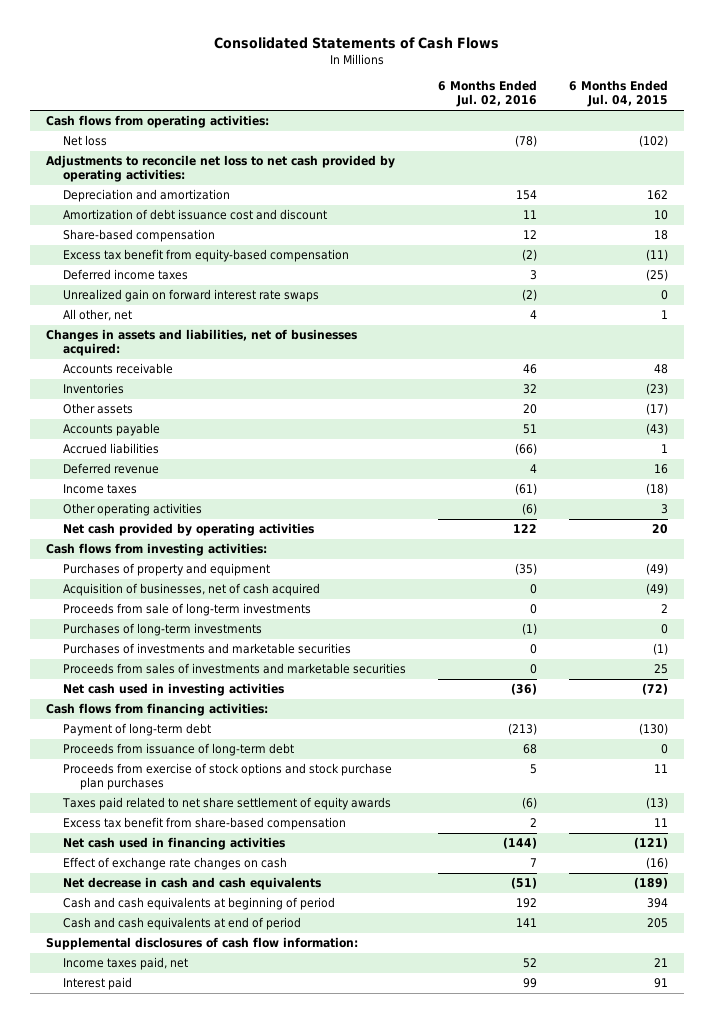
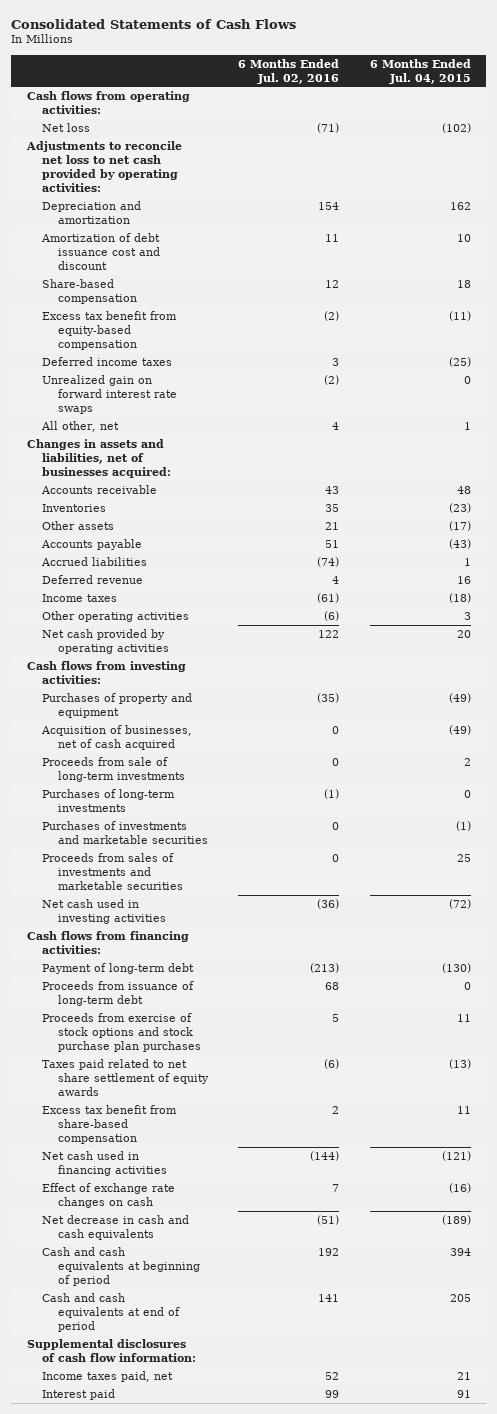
[514,135,537,148] (78) -> [317,122,340,133] (71)
[522,364,537,375] 46 -> [325,485,340,494] 43
[522,384,537,395] 32 -> [325,503,340,512] 35
[522,404,537,415] 20 -> [325,521,340,530] 21
[514,443,537,456] (66) -> [317,556,340,567] (74)

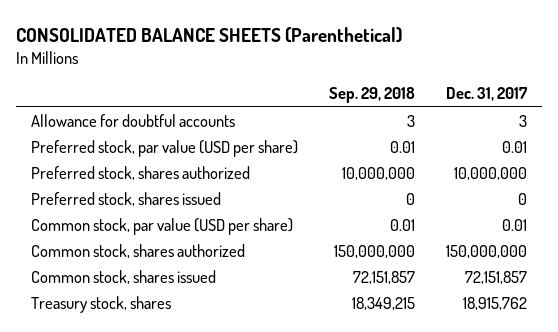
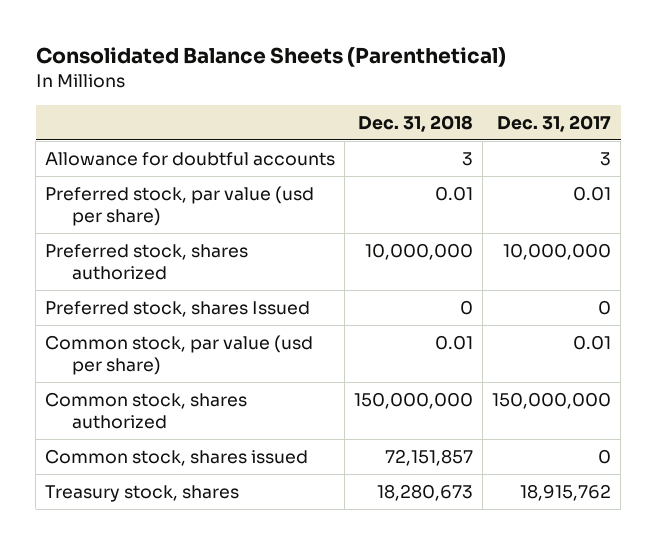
[16,26,403,43] CONSOLIDATED BALANCE SHEETS (Parenthetical) -> [35,47,506,68] Consolidated Balance Sheets (Parenthetical)
[329,87,416,104] Sep. 29, 2018 -> none
none -> [358,114,474,132] Dec. 31, 2018
[31,140,299,158] Preferred stock, par value (USD per share) -> [45,185,315,227] Preferred stock, par value (usd per share)
[31,192,222,207] Preferred stock, shares issued -> [45,300,311,317] Preferred stock, shares Issued
[31,218,294,236] Common stock, par value (USD per share) -> [45,334,314,376] Common stock, par value (usd per share)
[464,271,527,285] 72,151,857 -> [598,448,612,464] 0

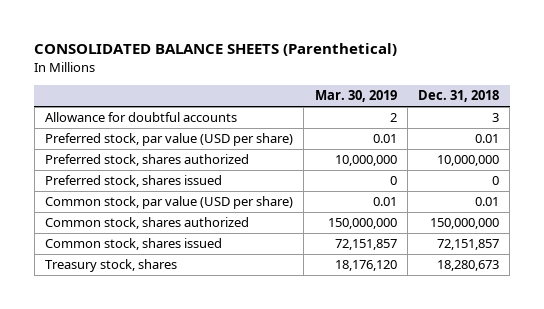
[35,47,506,68] Consolidated Balance Sheets (Parenthetical) -> [34,43,398,57] CONSOLIDATED BALANCE SHEETS (Parenthetical)
[497,114,612,132] Dec. 31, 2017 -> none
none -> [314,89,397,102] Mar. 30, 2019
[45,185,315,227] Preferred stock, par value (usd per share) -> [45,133,294,147] Preferred stock, par value (USD per share)
[45,300,311,317] Preferred stock, shares Issued -> [45,175,223,188] Preferred stock, shares issued
[45,334,314,376] Common stock, par value (usd per share) -> [45,196,294,210] Common stock, par value (USD per share)

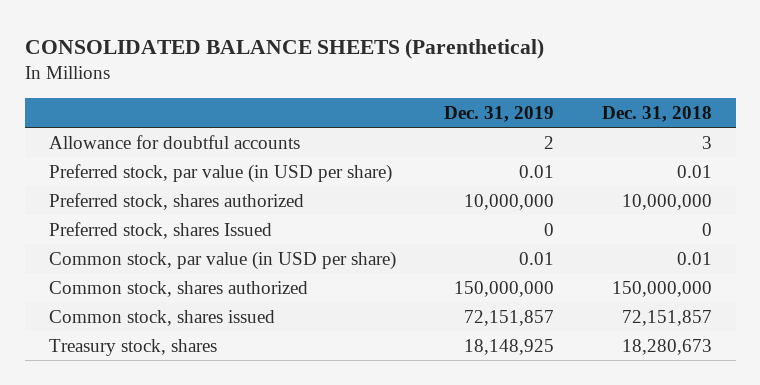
[314,89,397,102] Mar. 30, 2019 -> none
none -> [443,105,554,122] Dec. 31, 2019
[45,133,294,147] Preferred stock, par value (USD per share) -> [48,163,392,183] Preferred stock, par value (in USD per share)
[45,175,223,188] Preferred stock, shares issued -> [48,221,272,239] Preferred stock, shares Issued
[45,196,294,210] Common stock, par value (USD per share) -> [48,250,396,270] Common stock, par value (in USD per share)

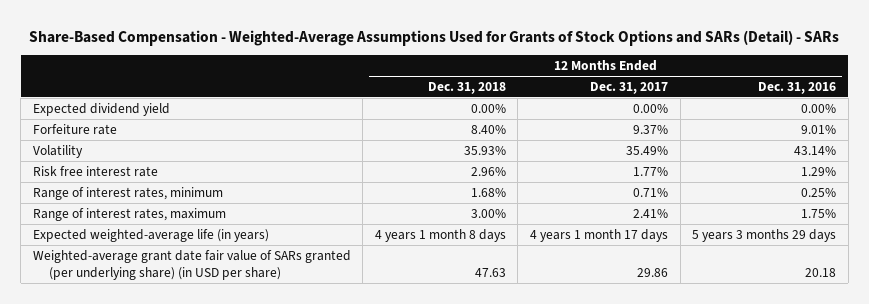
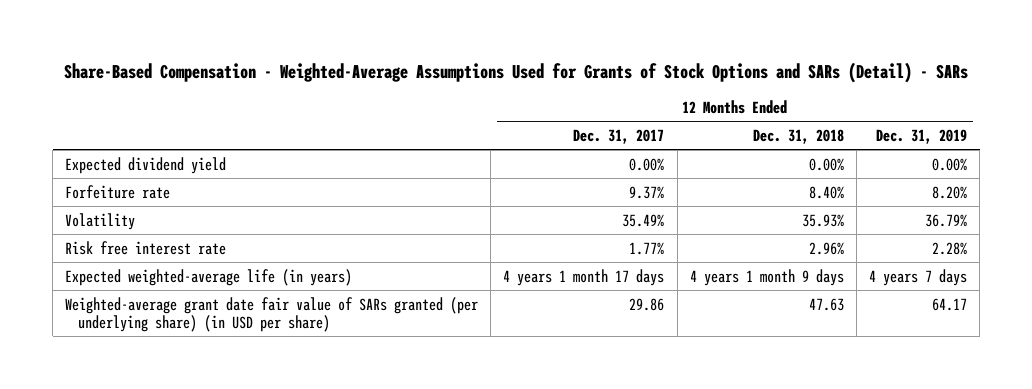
[758,81,837,94] Dec. 31, 2016 -> none
none -> [875,128,967,144] Dec. 31, 2019
[32,186,223,200] Range of interest rates, minimum -> none
[32,207,226,221] Range of interest rates, maximum -> none
[374,228,506,242] 4 years 1 month 8 days -> [689,268,844,286] 4 years 1 month 9 days

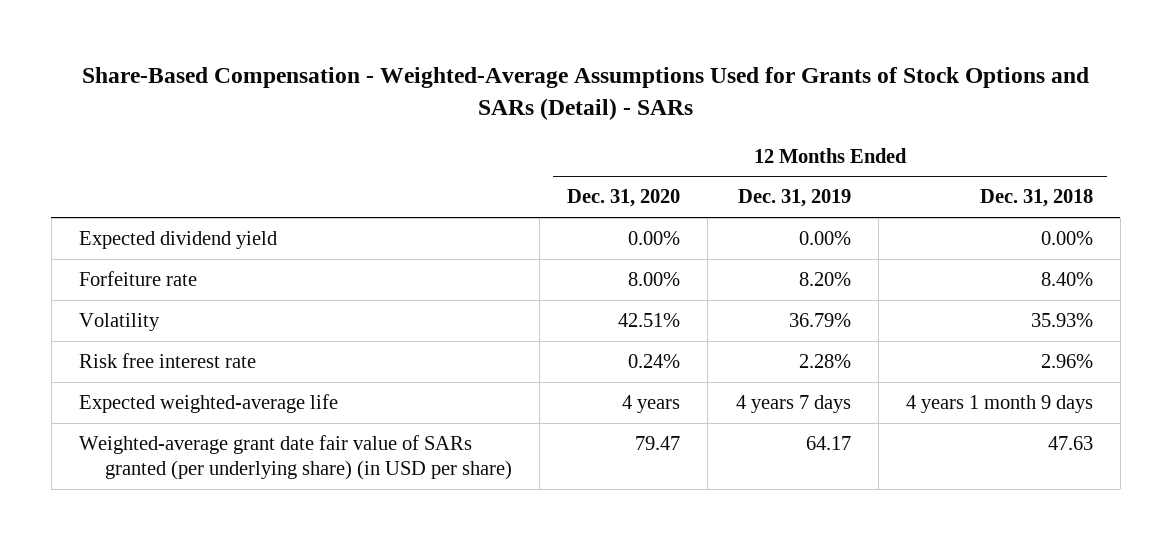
[573,128,665,144] Dec. 31, 2017 -> none
none -> [567,189,681,208] Dec. 31, 2020
[65,268,353,286] Expected weighted-average life (in years) -> [79,394,339,414] Expected weighted-average life

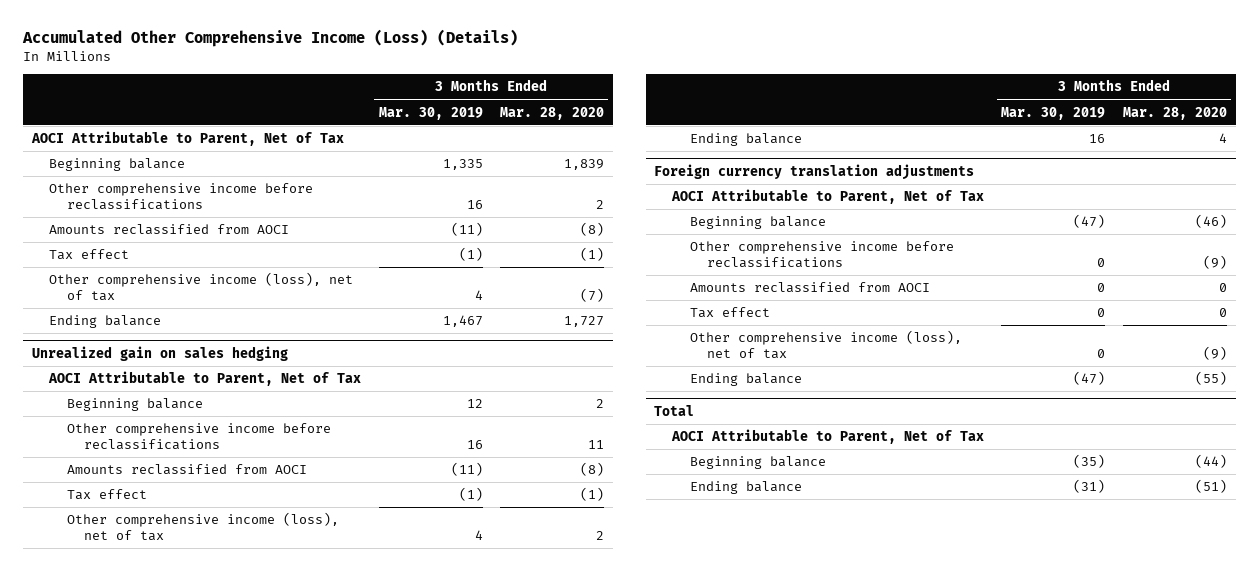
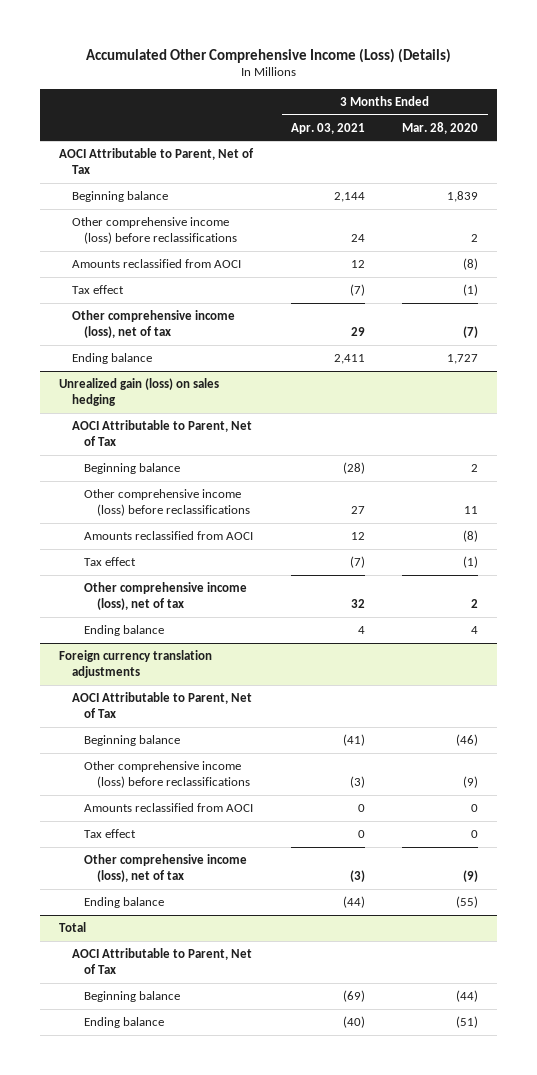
[378,106,483,120] Mar. 30, 2019 -> none
none -> [290,122,365,134] Apr. 03, 2021
[49,183,314,211] Other comprehensive income before reclassifications -> [71,216,238,245] Other comprehensive income (loss) before reclassifications
[31,346,288,362] Unrealized gain on sales hedging -> [58,377,219,407] Unrealized gain (loss) on sales hedging
[66,423,331,451] Other comprehensive income before reclassifications -> [84,488,251,517] Other comprehensive income (loss) before reclassifications
[689,241,954,269] Other comprehensive income before reclassifications -> [84,760,251,789] Other comprehensive income (loss) before reclassifications

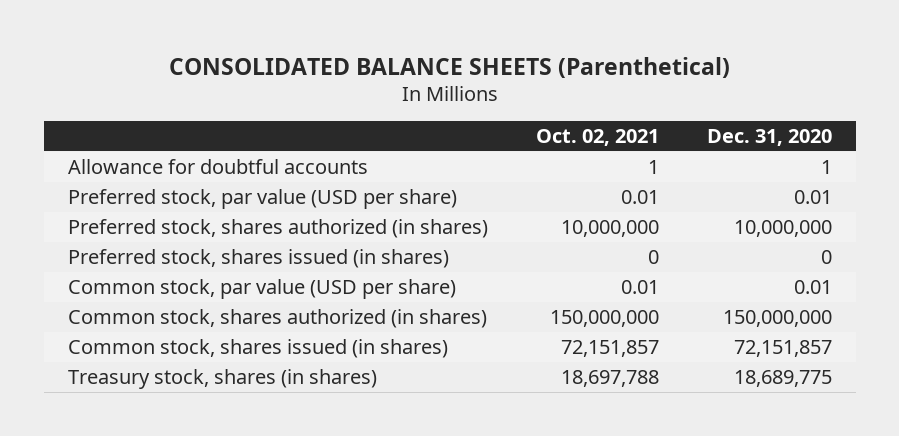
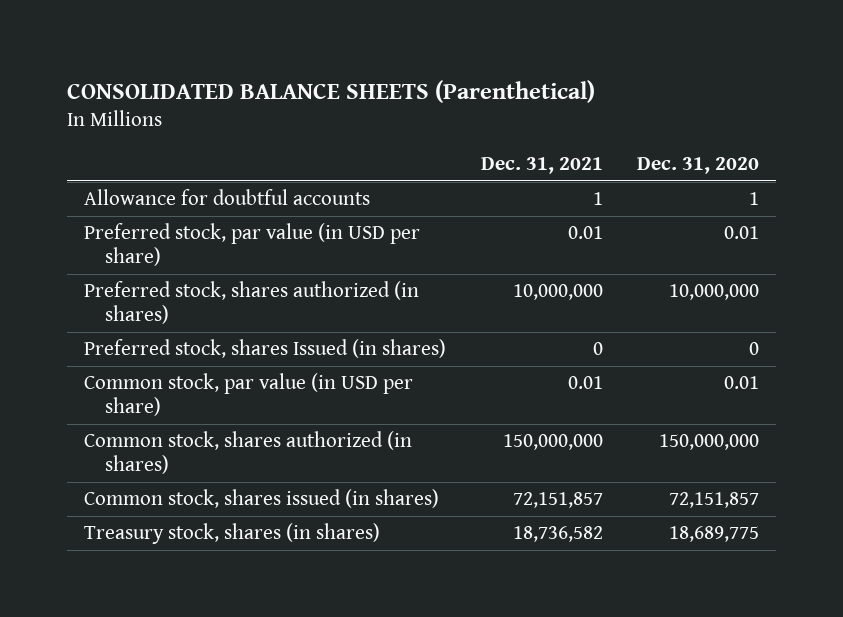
[535,129,659,147] Oct. 02, 2021 -> none
none -> [480,156,603,174] Dec. 31, 2021
[67,189,457,210] Preferred stock, par value (USD per share) -> [84,223,421,267] Preferred stock, par value (in USD per share)
[67,249,449,269] Preferred stock, shares issued (in shares) -> [84,339,447,359] Preferred stock, shares Issued (in shares)
[67,279,456,300] Common stock, par value (USD per share) -> [84,373,414,417] Common stock, par value (in USD per share)

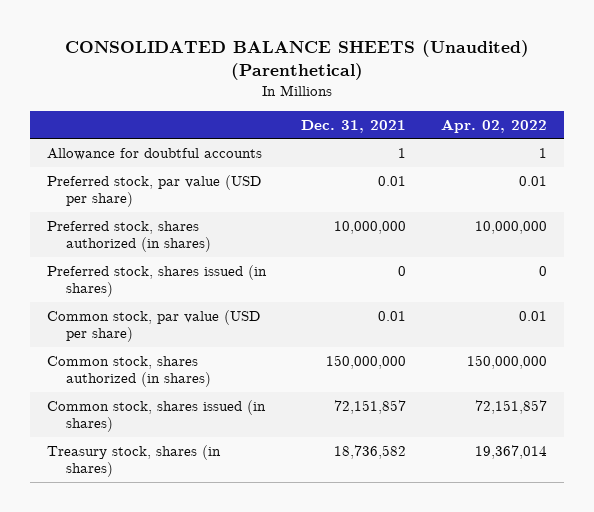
[67,79,596,103] CONSOLIDATED BALANCE SHEETS (Parenthetical) -> [65,39,530,80] CONSOLIDATED BALANCE SHEETS (Unaudited) (Parenthetical)
[636,156,759,174] Dec. 31, 2020 -> none
none -> [440,118,547,133] Apr. 02, 2022
[84,223,421,267] Preferred stock, par value (in USD per share) -> [47,174,262,207] Preferred stock, par value (USD per share)
[84,339,447,359] Preferred stock, shares Issued (in shares) -> [47,264,268,297] Preferred stock, shares issued (in shares)
[84,373,414,417] Common stock, par value (in USD per share) -> [47,309,261,342] Common stock, par value (USD per share)

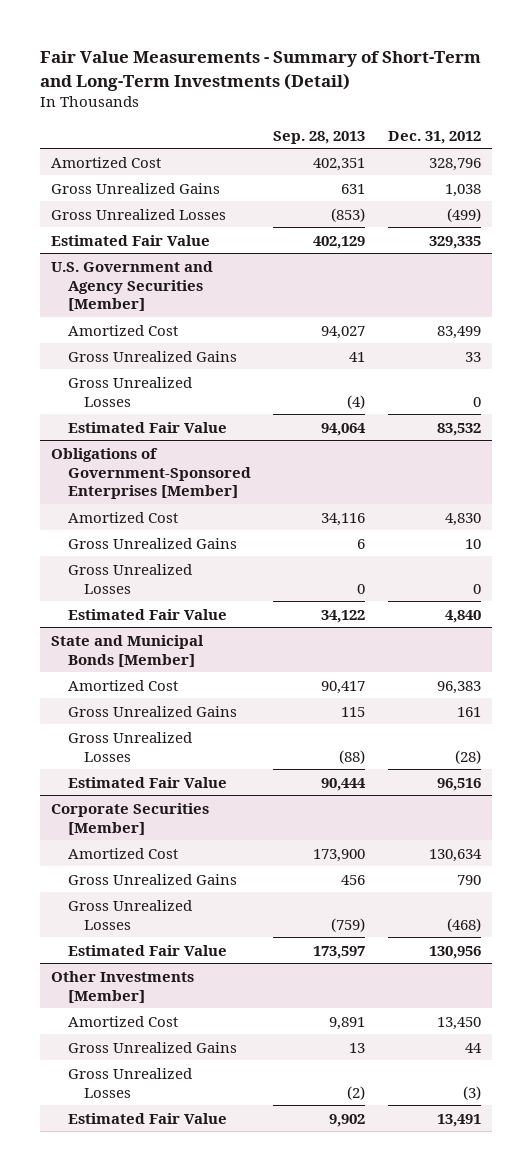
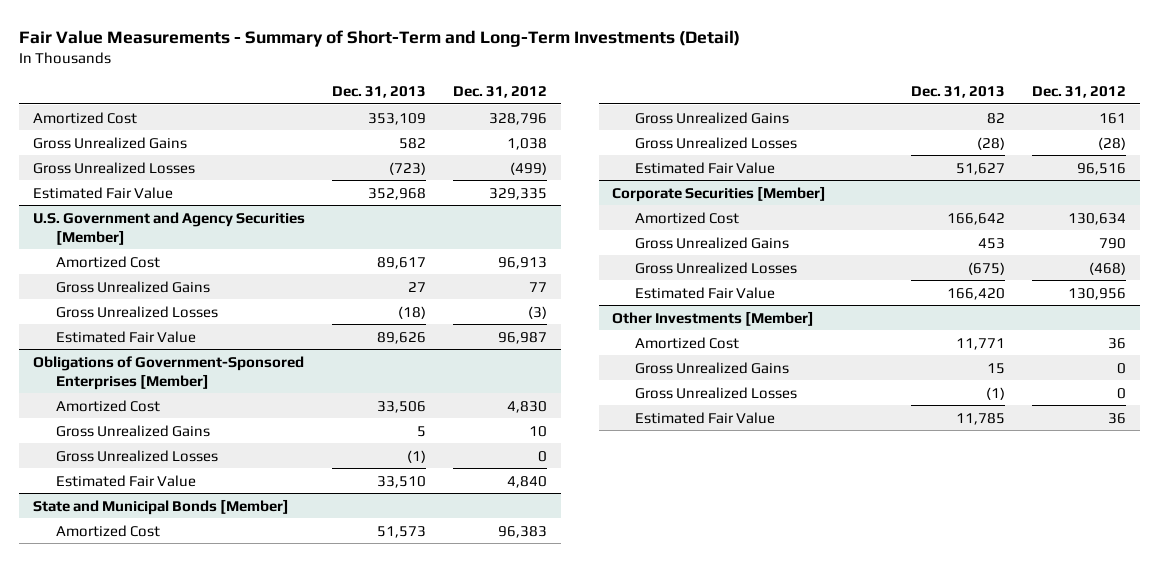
[273,130,366,144] Sep. 28, 2013 -> none
none -> [332,86,427,99] Dec. 31, 2013
[436,325,481,339] 83,499 -> [498,256,548,269] 96,913
[464,351,481,362] 33 -> [529,281,548,292] 77
[472,396,481,407] 0 -> [528,305,548,319] (3)
[436,422,481,436] 83,532 -> [498,331,548,344] 96,987
[436,1016,481,1030] 13,450 -> [1108,337,1127,349] 36
[464,1042,482,1053] 44 -> [1117,362,1127,374] 0
[462,1085,481,1100] (3) -> [1117,387,1127,399] 0
[436,1113,481,1127] 13,491 -> [1108,412,1127,424] 36

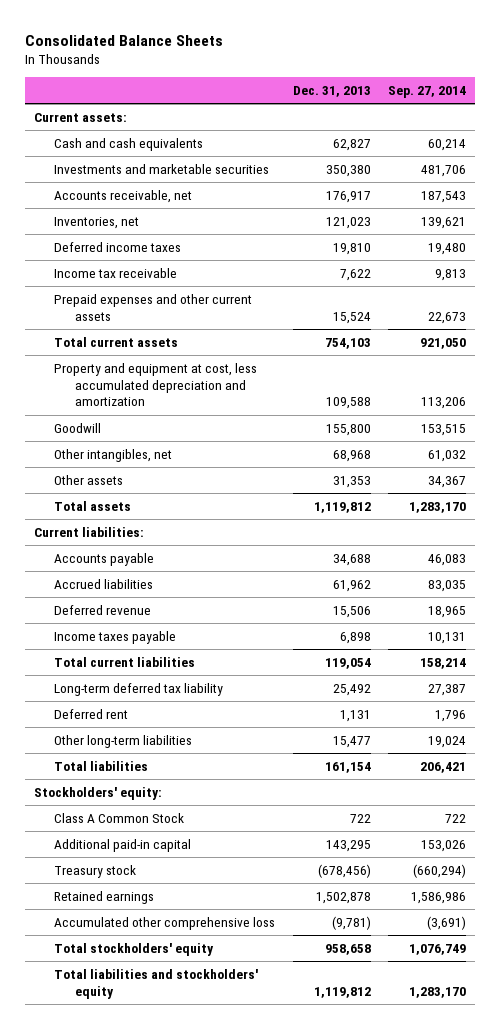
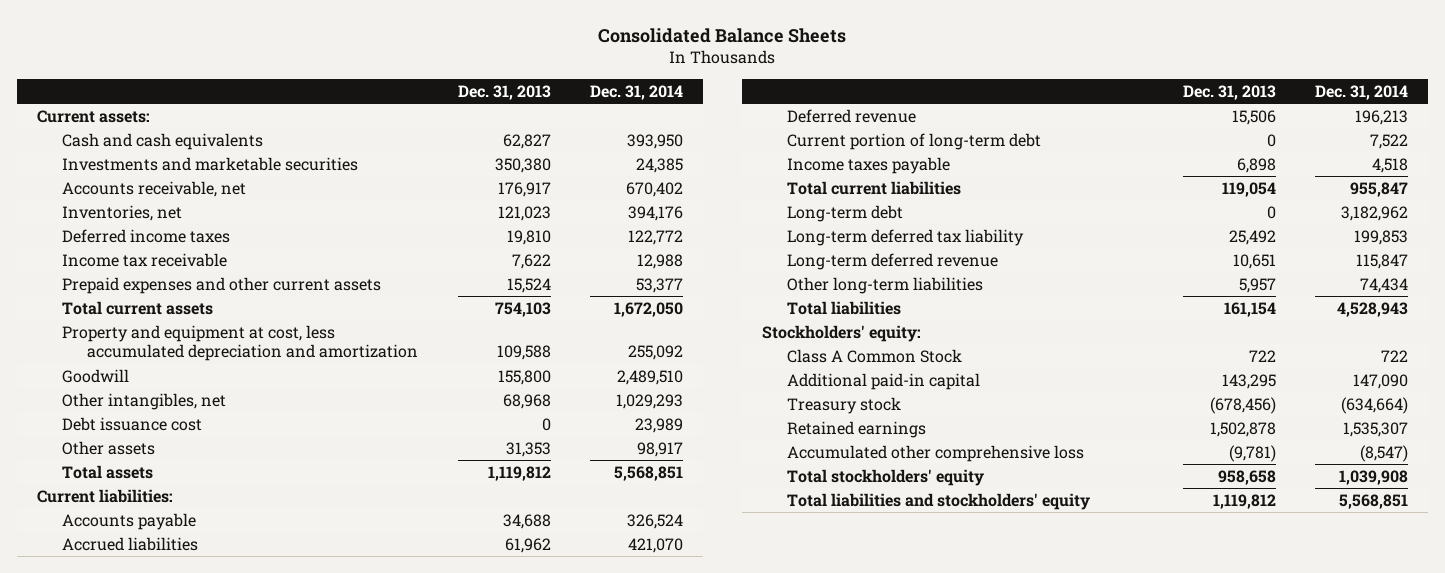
[388,85,467,98] Sep. 27, 2014 -> none
none -> [589,84,683,100] Dec. 31, 2014
none -> [62,416,203,431] Debt issuance cost
none -> [787,132,1042,150] Current portion of long-term debt
none -> [787,204,904,222] Long-term debt
[54,708,129,719] Deferred rent -> none
none -> [787,252,999,270] Long-term deferred revenue
[332,735,371,748] 15,477 -> [1238,277,1276,293] 5,957

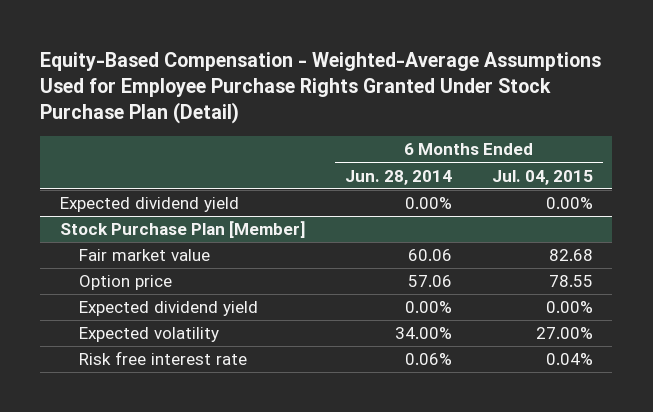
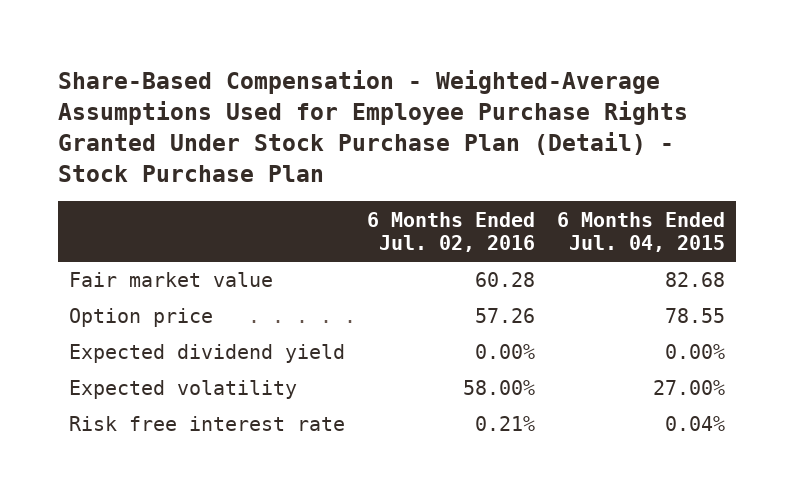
[40,51,602,125] Equity-Based Compensation - Weighted-Average Assumptions Used for Employee Purchase Rights Granted Under Stock Purchase Plan (Detail) -> [58,70,689,182] Share-Based Compensation - Weighted-Average Assumptions Used for Employee Purchase Rights Granted Under Stock Purchase Plan (Detail) - Stock Purchase Plan
[345,169,453,185] Jun. 28, 2014 -> none
none -> [366,211,535,253] 6 Months Ended Jul. 02, 2016
[59,197,239,213] Expected dividend yield -> none
[59,221,306,239] Stock Purchase Plan [Member] -> none

